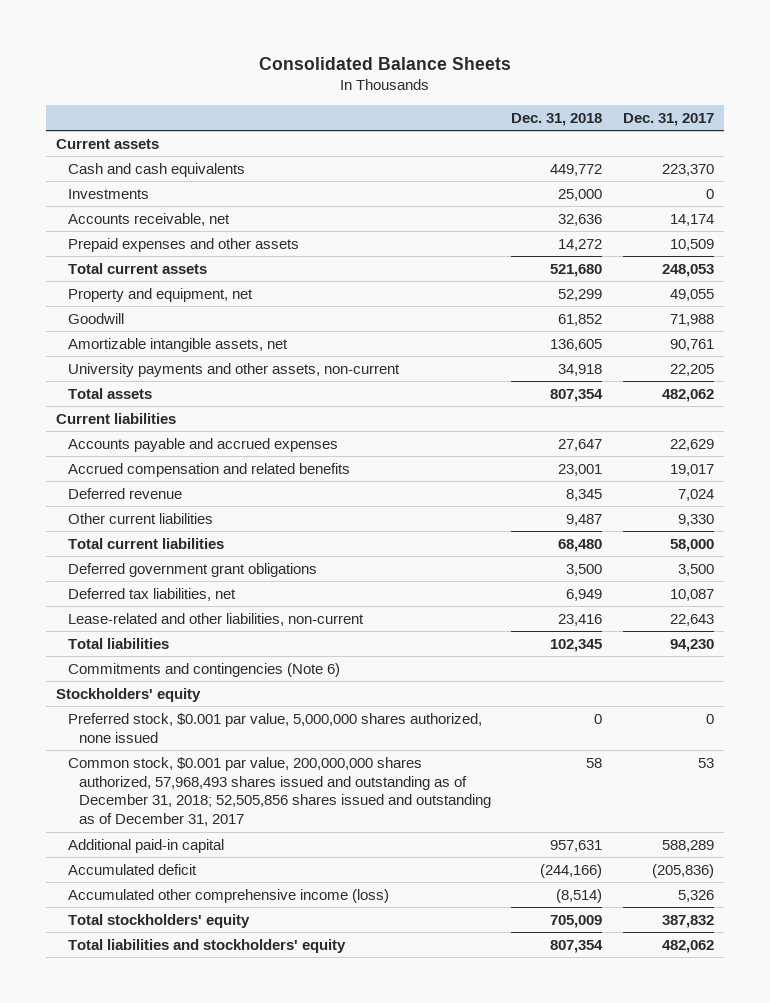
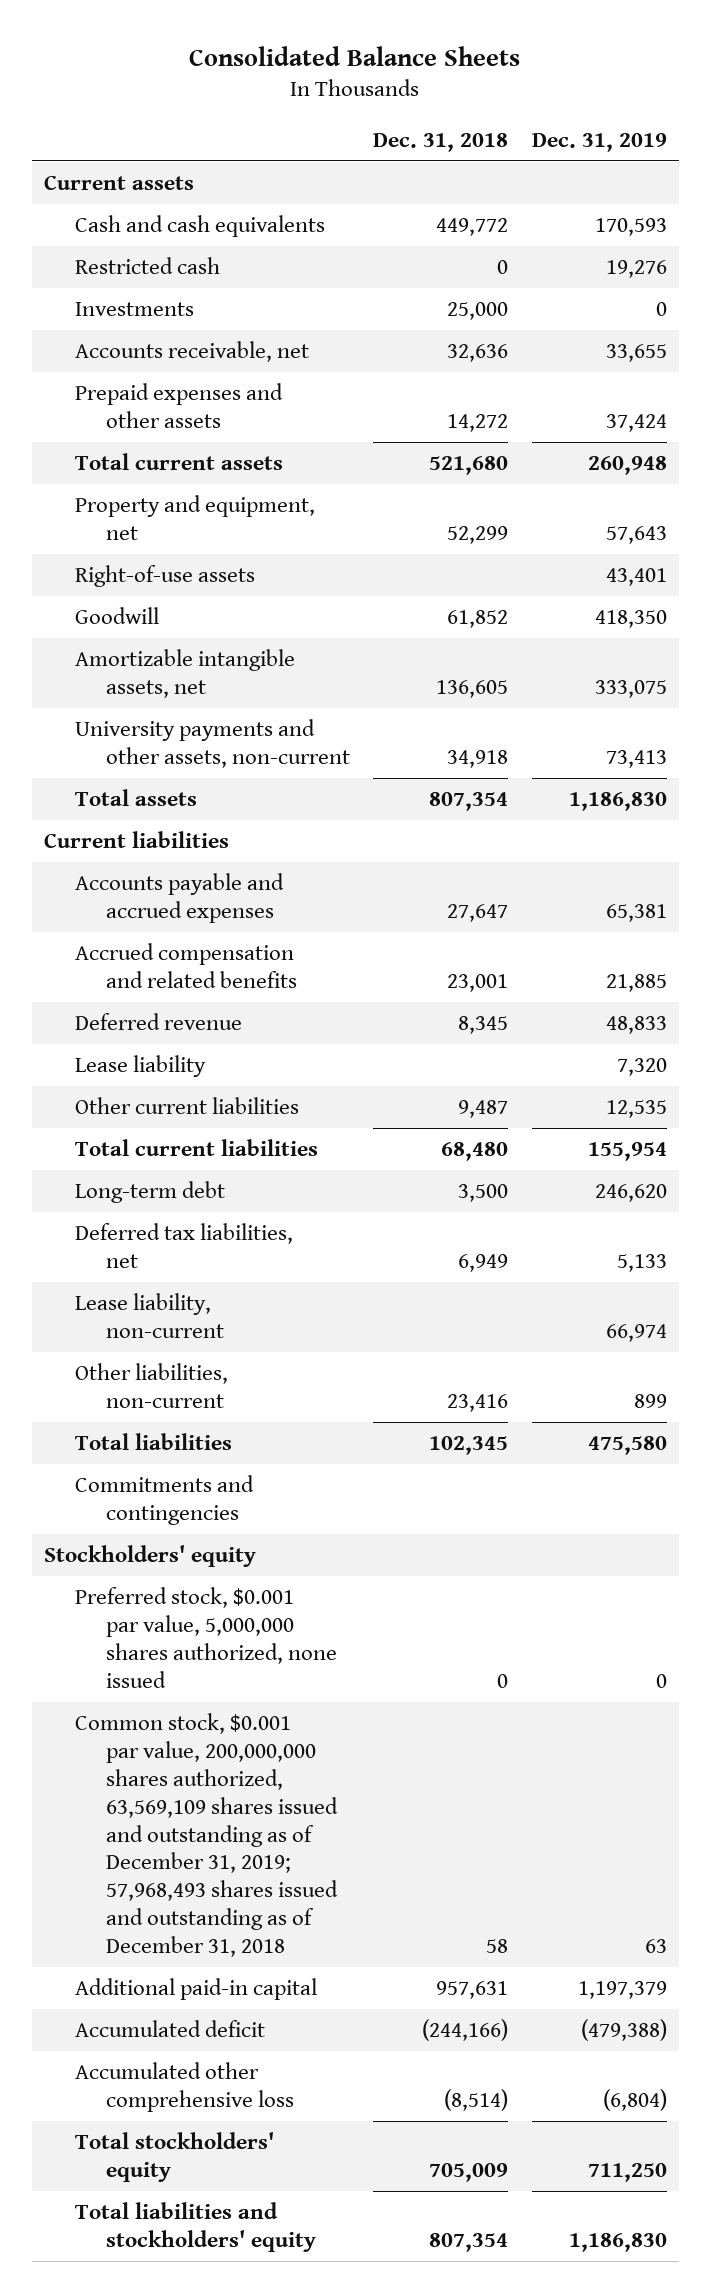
[622,112,714,126] Dec. 31, 2017 -> none
none -> [531,132,667,152] Dec. 31, 2019
none -> [74,256,220,274] Restricted cash
none -> [74,564,255,587] Right-of-use assets
none -> [74,1054,206,1077] Lease liability
[67,562,317,577] Deferred government grant obligations -> none
none -> [74,1180,225,1203] Long-term debt
none -> [74,1292,224,1338] Lease liability, non-current
[67,612,364,626] Lease-related and other liabilities, non-current -> [74,1362,228,1408] Other liabilities, non-current
[67,662,340,677] Commitments and contingencies (Note 6) -> [74,1474,254,1525] Commitments and contingencies
[67,756,492,827] Common stock, $0.001 par value, 200,000,000 shares authorized, 57,968,493 shares issued and outstanding as of December 31, 2018; 52,505,856 shares issued and outstanding as of December 31, 2017 -> [74,1712,338,1958] Common stock, $0.001 par value, 200,000,000 shares authorized, 63,569,109 shares issued and outstanding as of December 31, 2019; 57,968,493 shares issued and outstanding as of December 31, 2018
[67,888,389,903] Accumulated other comprehensive income (loss) -> [74,2061,294,2112] Accumulated other comprehensive loss

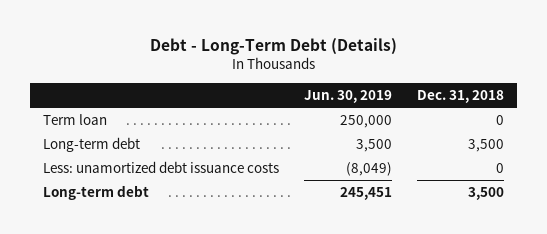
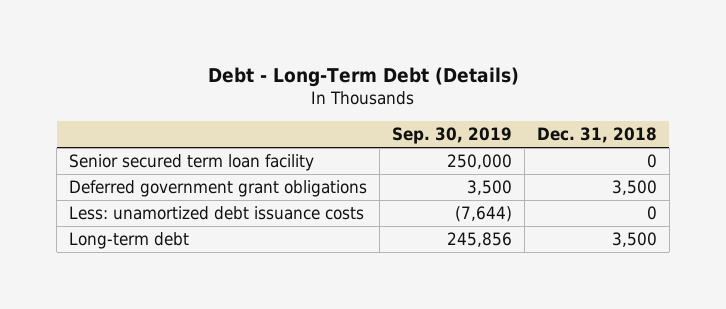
[304,90,393,104] Jun. 30, 2019 -> none
none -> [391,127,512,145] Sep. 30, 2019
[42,114,107,126] Term loan -> [69,154,315,172] Senior secured term loan facility
[42,137,140,153] Long-term debt -> [69,180,368,198] Deferred government grant obligations

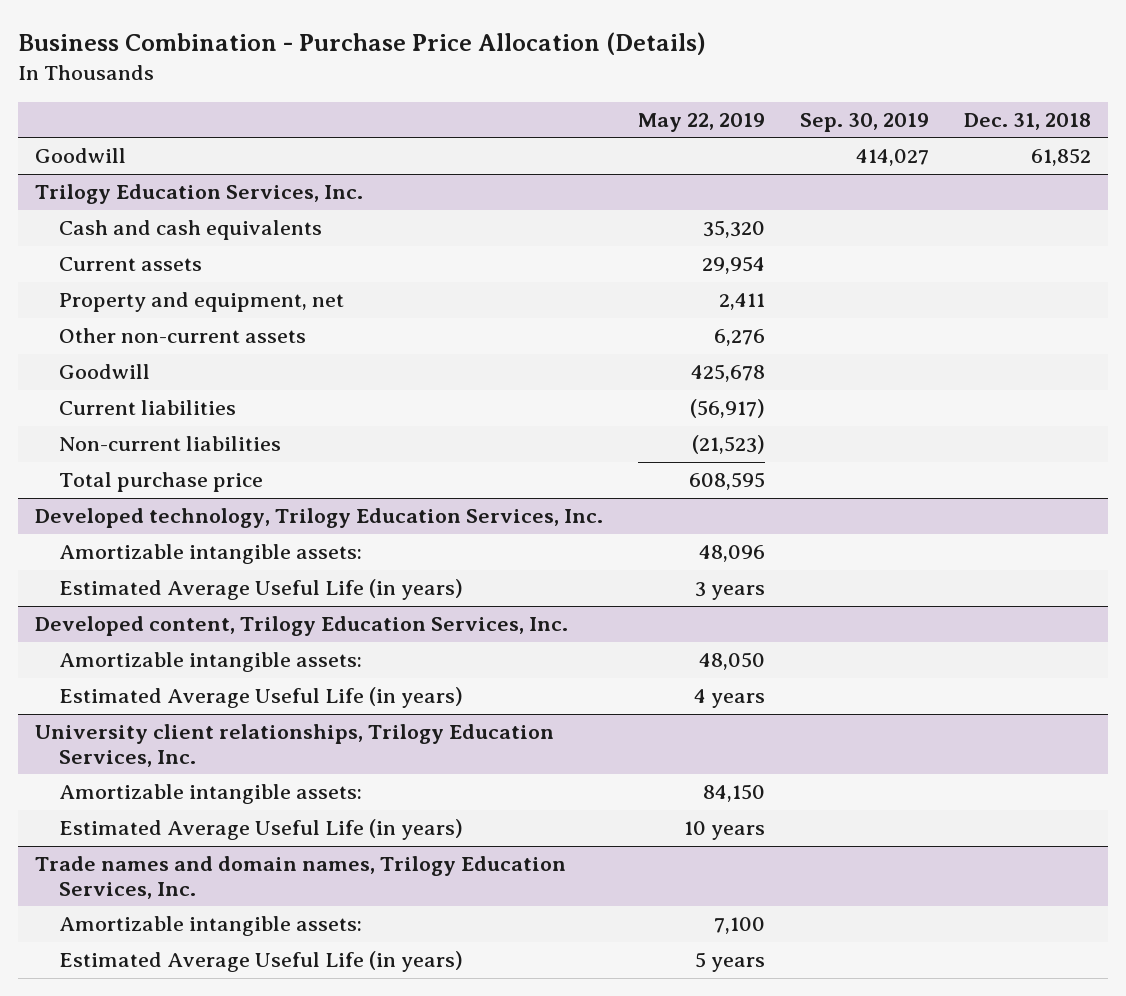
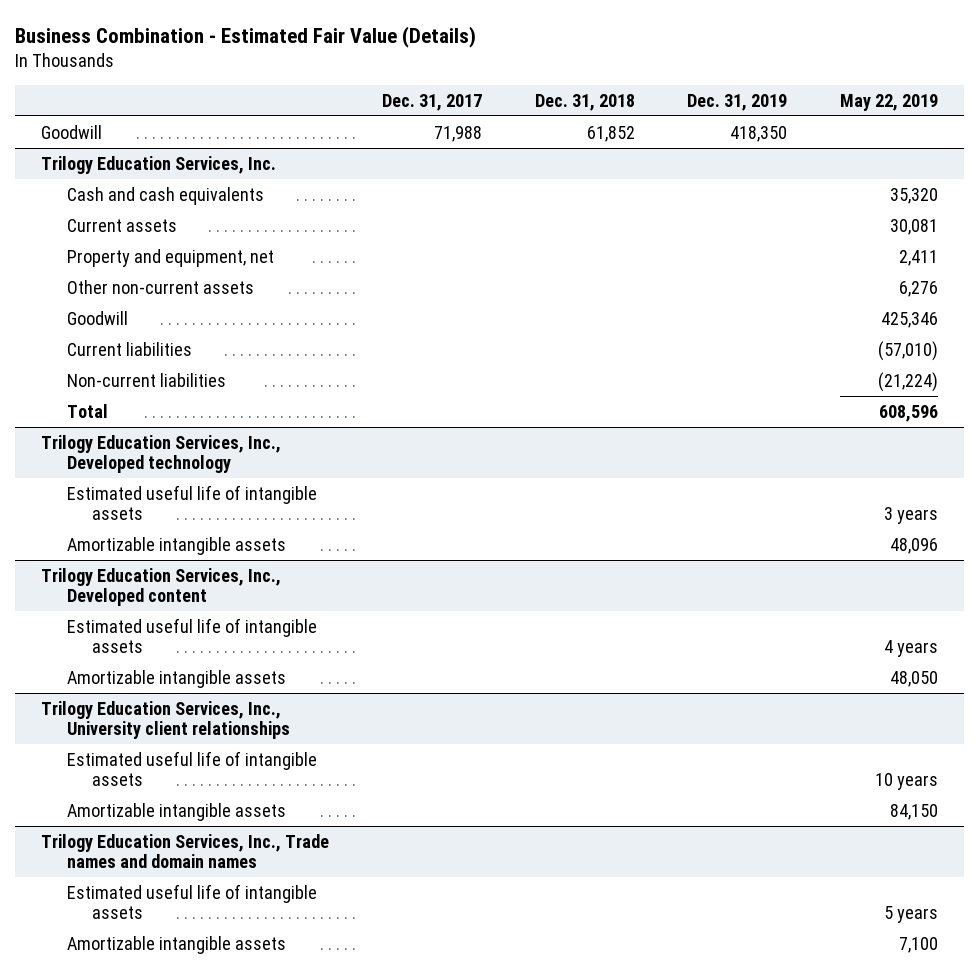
[17,32,706,56] Business Combination - Purchase Price Allocation (Details) -> [15,26,477,49] Business Combination - Estimated Fair Value (Details)
[799,112,929,132] Sep. 30, 2019 -> none
none -> [382,94,483,112] Dec. 31, 2017
none -> [687,94,788,112] Dec. 31, 2019
[702,256,766,275] 29,954 -> [889,218,938,235] 30,081
[59,579,464,601] Estimated Average Useful Life (in years) -> none
[59,687,464,709] Estimated Average Useful Life (in years) -> none
[59,819,464,841] Estimated Average Useful Life (in years) -> none
[59,951,464,973] Estimated Average Useful Life (in years) -> none
[691,364,766,383] 425,678 -> [880,311,938,328] 425,346
[690,399,766,419] (56,917) -> [877,340,938,361] (57,010)
[692,435,766,455] (21,523) -> [877,371,938,392] (21,224)
[59,472,264,493] Total purchase price -> [66,403,108,418] Total
[689,472,766,491] 608,595 -> [878,404,938,422] 608,596
[35,508,604,529] Developed technology, Trilogy Education Services, Inc. -> [41,434,282,474] Trilogy Education Services, Inc., Developed technology
none -> [66,484,317,521] Estimated useful life of intangible assets
[59,544,363,565] Amortizable intangible assets: -> [66,536,286,555] Amortizable intangible assets
[35,616,569,637] Developed content, Trilogy Education Services, Inc. -> [41,567,282,607] Trilogy Education Services, Inc., Developed content
none -> [66,617,317,654] Estimated useful life of intangible assets
[59,652,363,673] Amortizable intangible assets: -> [66,669,286,688] Amortizable intangible assets
[35,724,555,767] University client relationships, Trilogy Education Services, Inc. -> [41,700,290,740] Trilogy Education Services, Inc., University client relationships
none -> [66,750,317,787] Estimated useful life of intangible assets
[59,784,363,805] Amortizable intangible assets: -> [66,802,286,821] Amortizable intangible assets
[35,856,567,899] Trade names and domain names, Trilogy Education Services, Inc. -> [41,833,330,869] Trilogy Education Services, Inc., Trade names and domain names
none -> [66,883,317,920] Estimated useful life of intangible assets
[59,916,363,937] Amortizable intangible assets: -> [66,935,286,954] Amortizable intangible assets

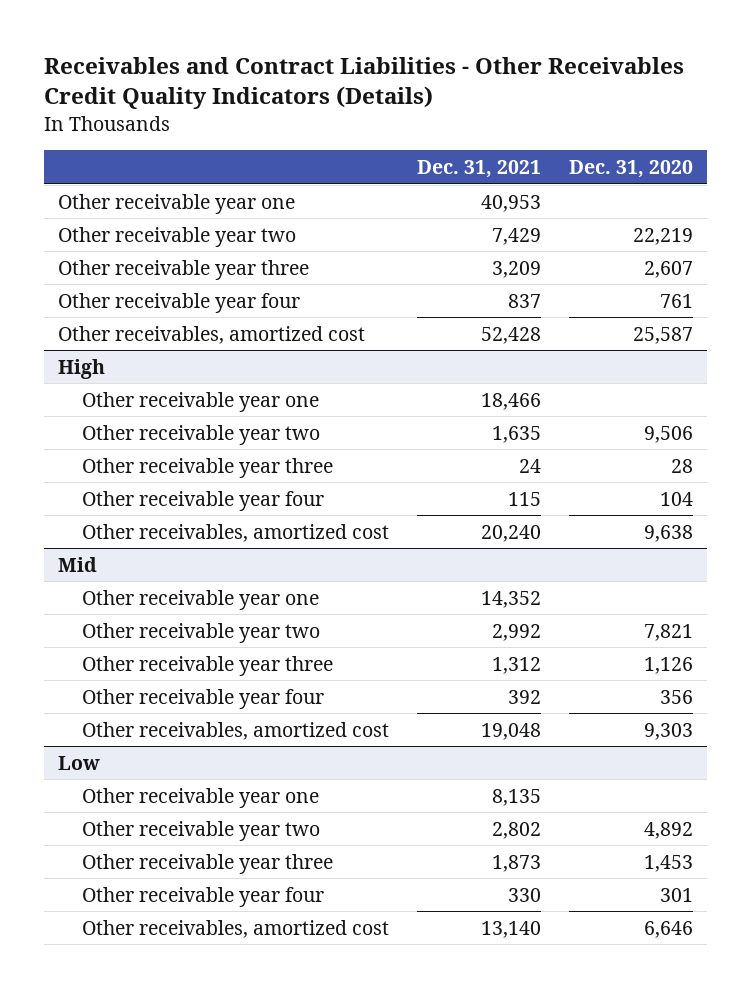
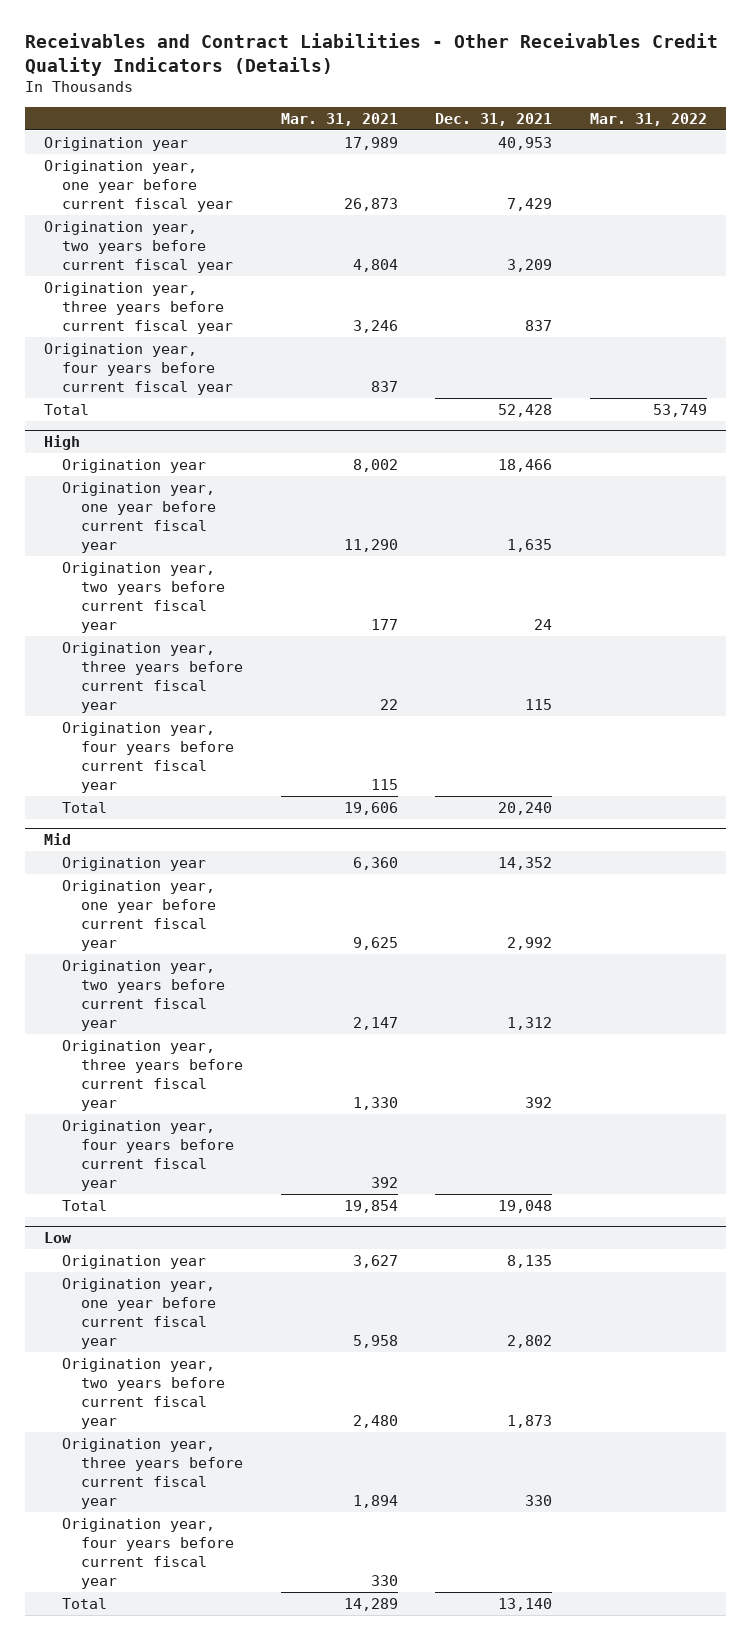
[569,159,694,178] Dec. 31, 2020 -> none
none -> [280,112,398,126] Mar. 31, 2021
none -> [590,112,708,126] Mar. 31, 2022
[57,193,295,214] Other receivable year one -> [43,136,188,151] Origination year
[57,226,296,247] Other receivable year two -> [43,159,234,212] Origination year, one year before current fiscal year
[57,259,309,280] Other receivable year three -> [43,220,234,273] Origination year, two years before current fiscal year
[57,292,300,313] Other receivable year four -> [43,281,234,334] Origination year, three years before current fiscal year
none -> [43,342,234,395] Origination year, four years before current fiscal year
[57,325,365,344] Other receivables, amortized cost -> [43,403,89,415] Total
[81,391,319,412] Other receivable year one -> [62,458,207,473] Origination year
[81,424,320,445] Other receivable year two -> [62,481,217,553] Origination year, one year before current fiscal year
[81,457,333,478] Other receivable year three -> [62,561,226,633] Origination year, two years before current fiscal year
[81,490,324,511] Other receivable year four -> [62,641,244,713] Origination year, three years before current fiscal year
none -> [62,721,235,793] Origination year, four years before current fiscal year
[81,523,389,542] Other receivables, amortized cost -> [62,801,108,813] Total
[81,589,319,610] Other receivable year one -> [62,856,207,871] Origination year
[81,622,320,643] Other receivable year two -> [62,879,217,951] Origination year, one year before current fiscal year
[81,655,333,676] Other receivable year three -> [62,959,226,1031] Origination year, two years before current fiscal year
[81,688,324,709] Other receivable year four -> [62,1039,244,1111] Origination year, three years before current fiscal year
none -> [62,1119,235,1191] Origination year, four years before current fiscal year
[81,721,389,740] Other receivables, amortized cost -> [62,1199,108,1211] Total
[81,787,319,808] Other receivable year one -> [62,1254,207,1269] Origination year
[81,820,320,841] Other receivable year two -> [62,1277,217,1349] Origination year, one year before current fiscal year
[81,853,333,874] Other receivable year three -> [62,1357,226,1429] Origination year, two years before current fiscal year
[81,886,324,907] Other receivable year four -> [62,1437,244,1509] Origination year, three years before current fiscal year
none -> [62,1517,235,1589] Origination year, four years before current fiscal year
[81,919,389,938] Other receivables, amortized cost -> [62,1597,108,1609] Total

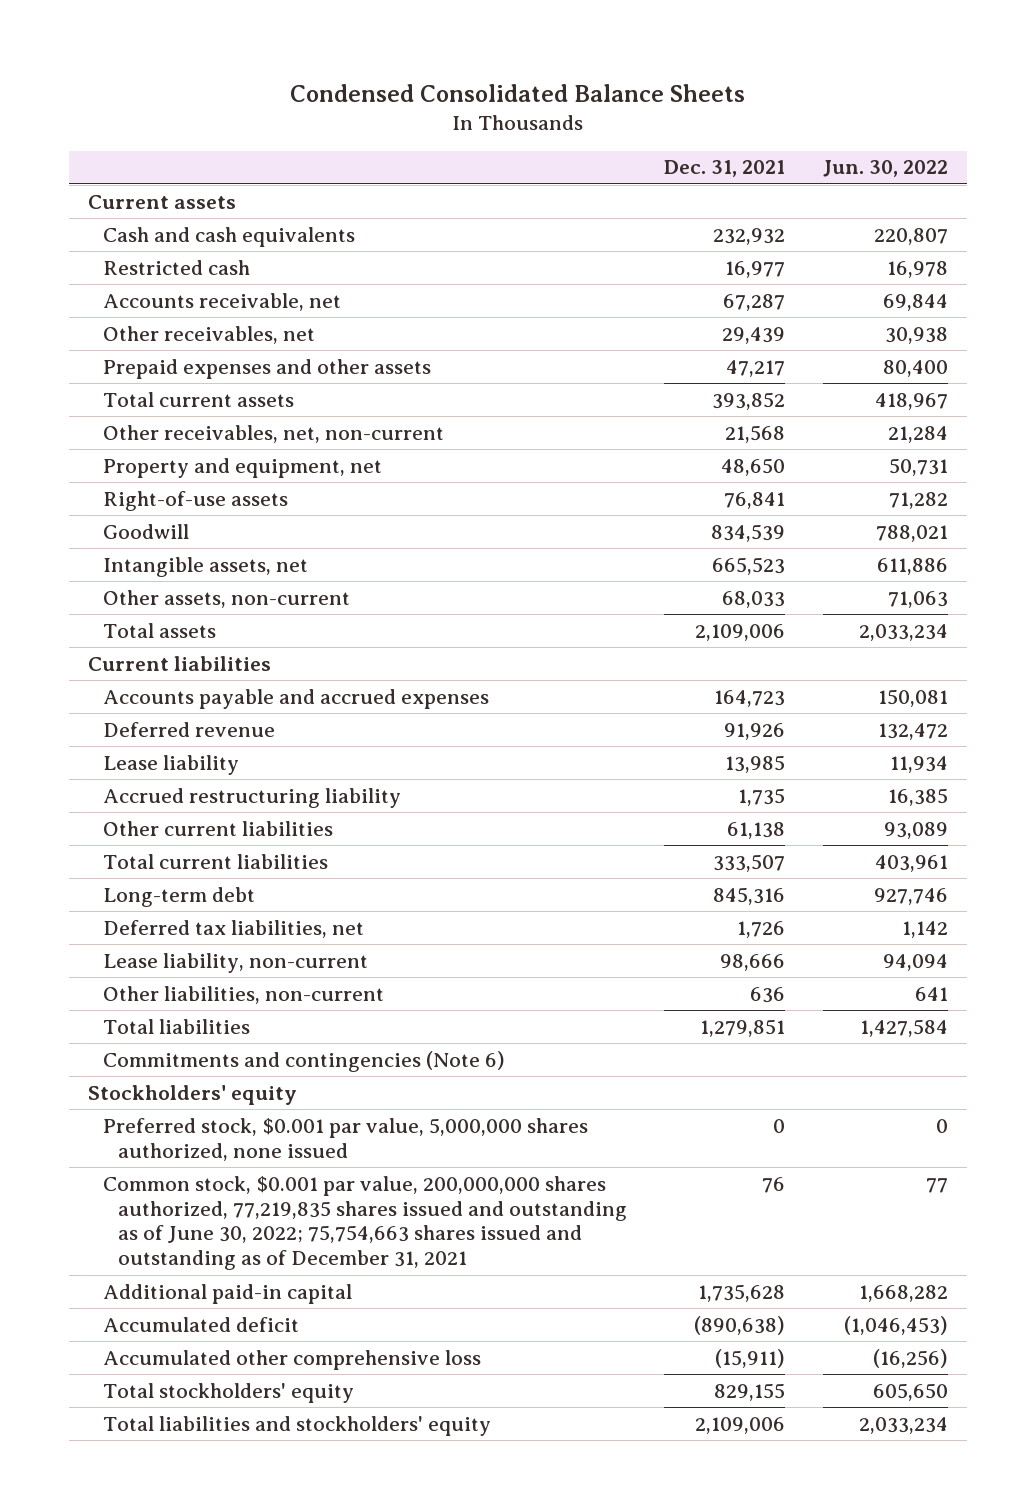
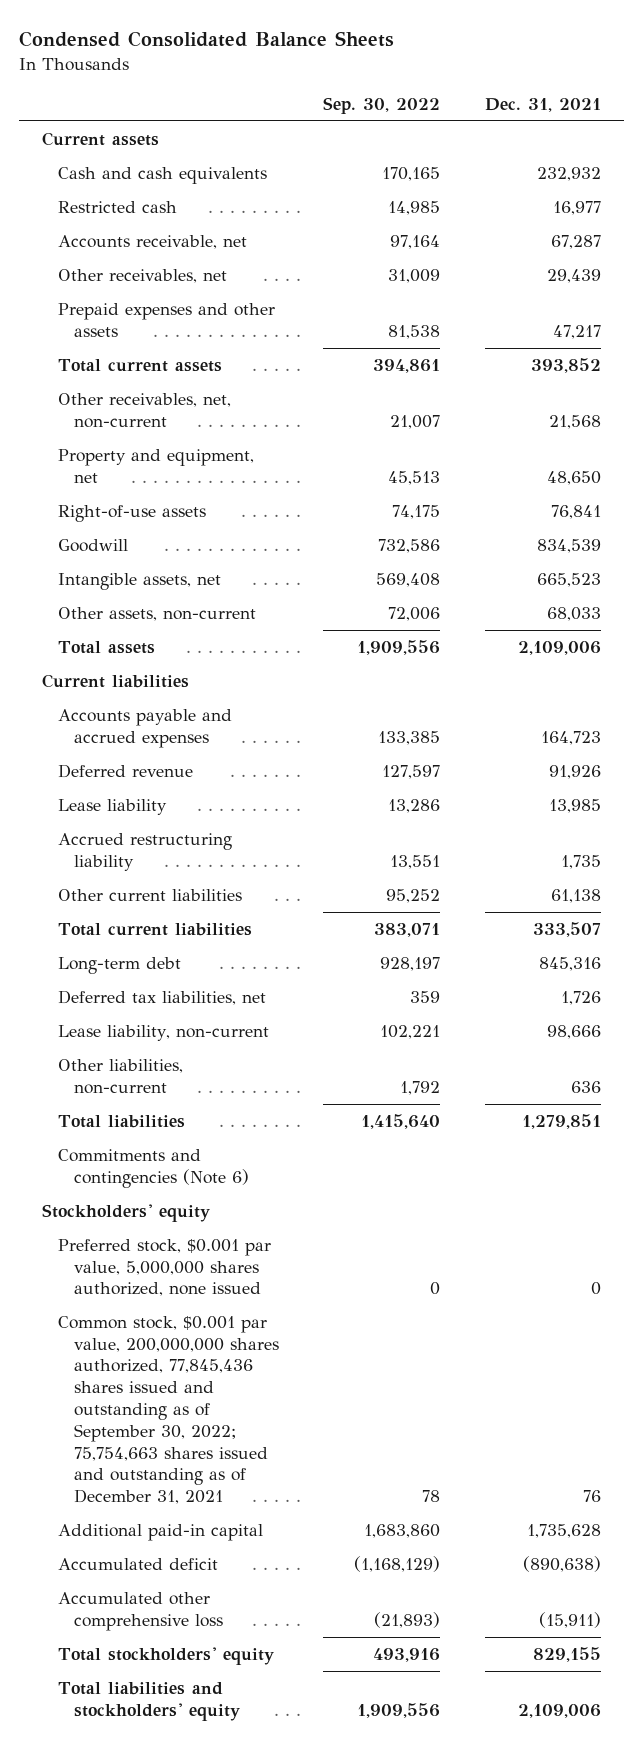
[823,160,949,178] Jun. 30, 2022 -> none
none -> [323,96,441,114] Sep. 30, 2022
[102,1175,627,1271] Common stock, $0.001 par value, 200,000,000 shares authorized, 77,219,835 shares issued and outstanding as of June 30, 2022; 75,754,663 shares issued and outstanding as of December 31, 2021 -> [57,1315,279,1505] Common stock, $0.001 par value, 200,000,000 shares authorized, 77,845,436 shares issued and outstanding as of September 30, 2022; 75,754,663 shares issued and outstanding as of December 31, 2021

